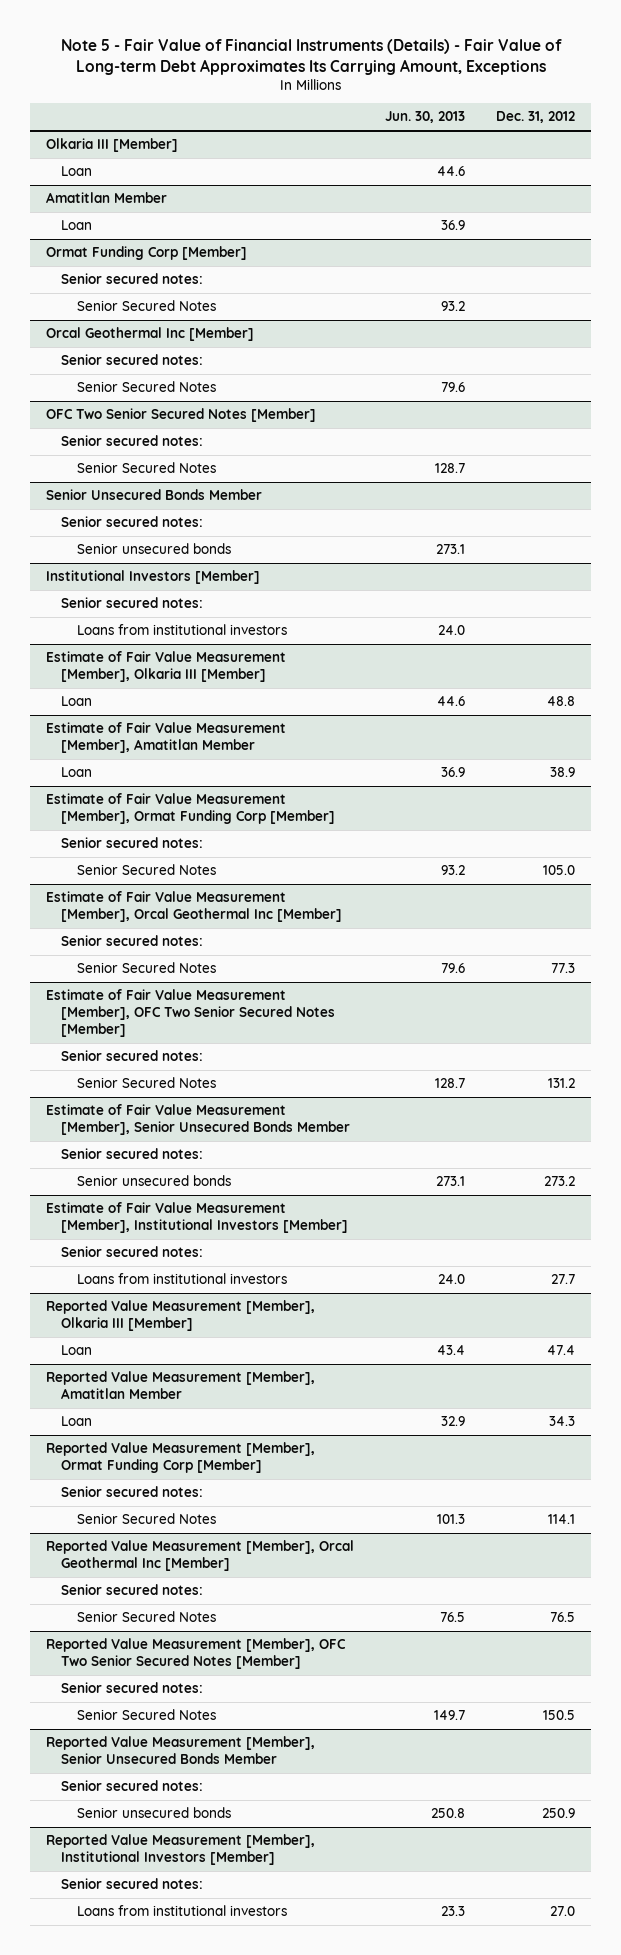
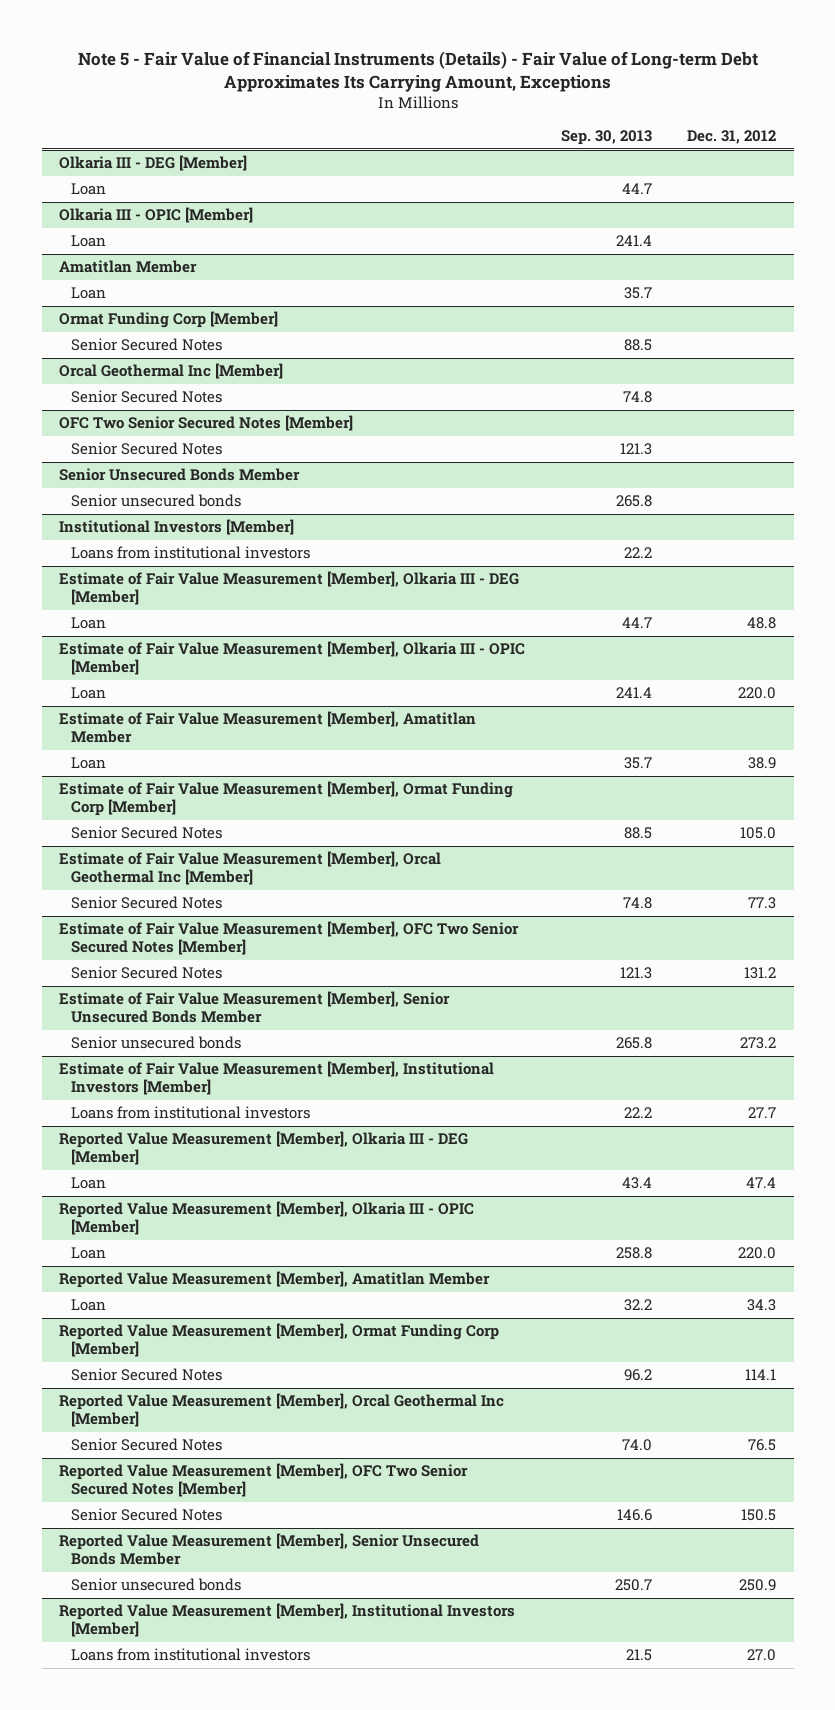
[385,111,466,124] Jun. 30, 2013 -> none
none -> [560,129,652,145] Sep. 30, 2013
[45,138,178,153] Olkaria III [Member] -> [59,155,248,172] Olkaria III - DEG [Member]
none -> [59,207,254,224] Olkaria III - OPIC [Member]
none -> [70,235,106,248] Loan
[61,273,204,285] Senior secured notes: -> none
[61,354,204,366] Senior secured notes: -> none
[61,435,204,447] Senior secured notes: -> none
[61,516,204,528] Senior secured notes: -> none
[61,597,204,609] Senior secured notes: -> none
[45,651,286,683] Estimate of Fair Value Measurement [Member], Olkaria III [Member] -> [59,571,520,605] Estimate of Fair Value Measurement [Member], Olkaria III - DEG [Member]
none -> [59,641,526,675] Estimate of Fair Value Measurement [Member], Olkaria III - OPIC [Member]
none -> [70,687,106,700] Loan
[61,837,204,849] Senior secured notes: -> none
[61,935,204,947] Senior secured notes: -> none
[61,1050,204,1062] Senior secured notes: -> none
[61,1148,204,1160] Senior secured notes: -> none
[61,1246,204,1258] Senior secured notes: -> none
[45,1300,315,1332] Reported Value Measurement [Member], Olkaria III [Member] -> [59,1131,469,1165] Reported Value Measurement [Member], Olkaria III - DEG [Member]
none -> [59,1201,475,1235] Reported Value Measurement [Member], Olkaria III - OPIC [Member]
none -> [70,1247,106,1260] Loan
[61,1486,204,1498] Senior secured notes: -> none
[61,1584,204,1596] Senior secured notes: -> none
[61,1682,204,1694] Senior secured notes: -> none
[61,1780,204,1792] Senior secured notes: -> none
[61,1878,204,1890] Senior secured notes: -> none

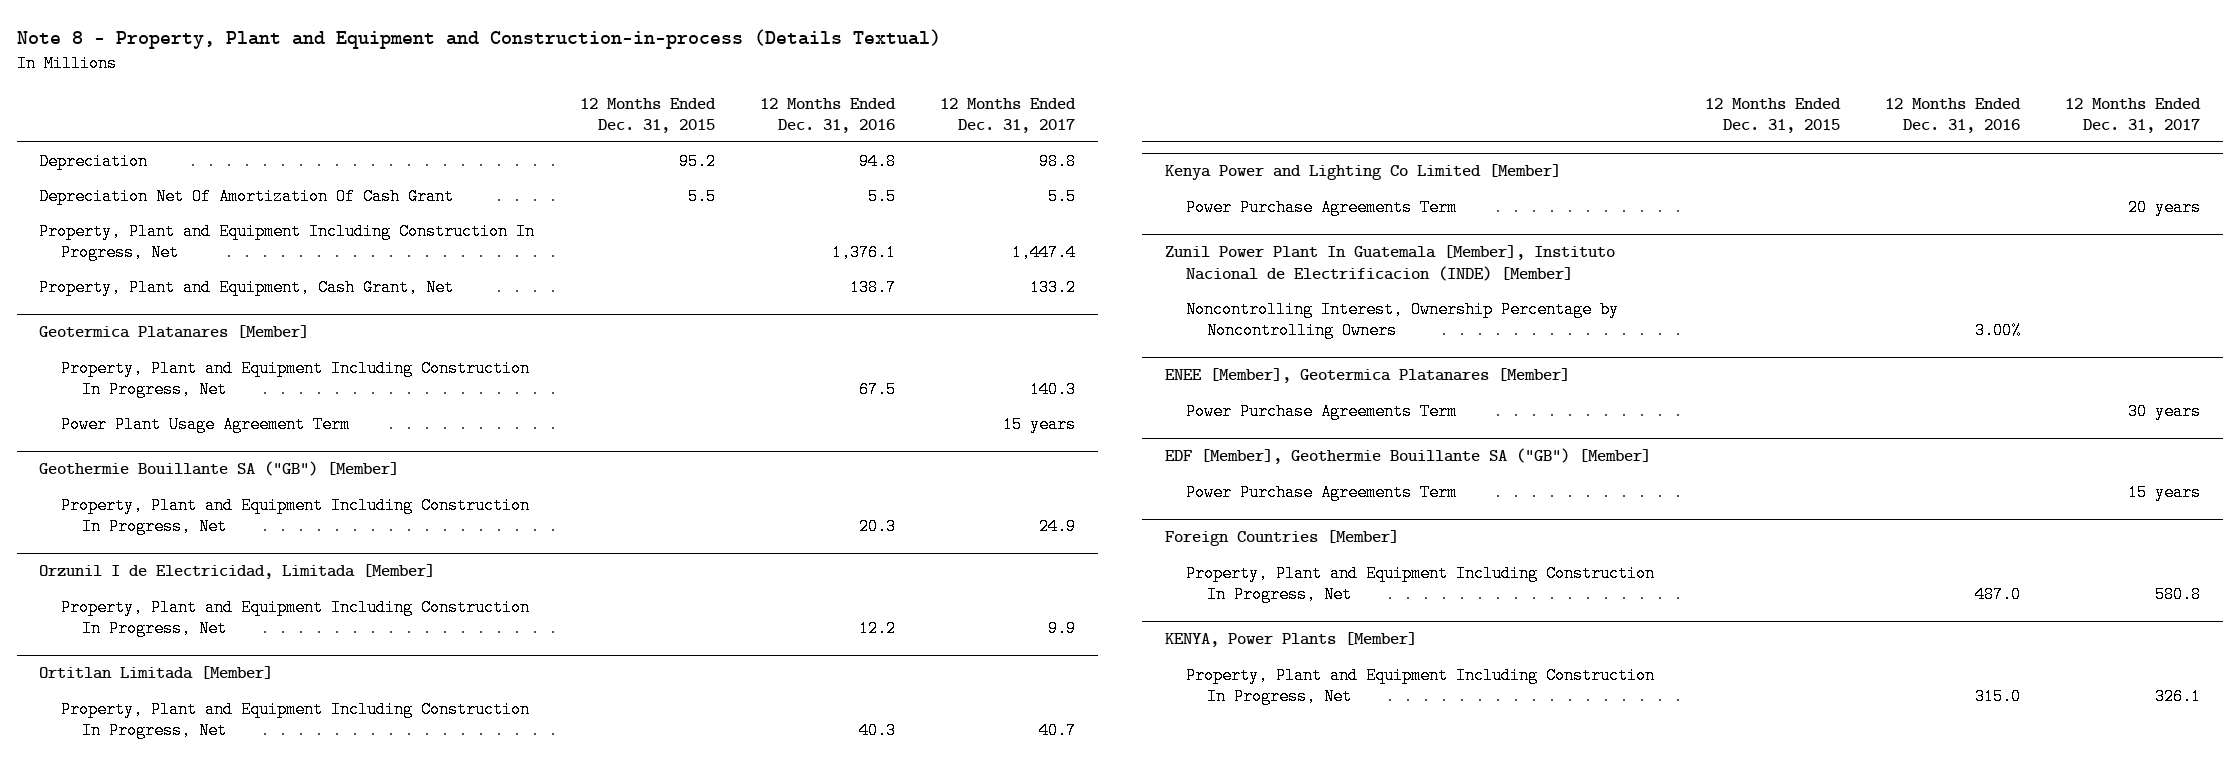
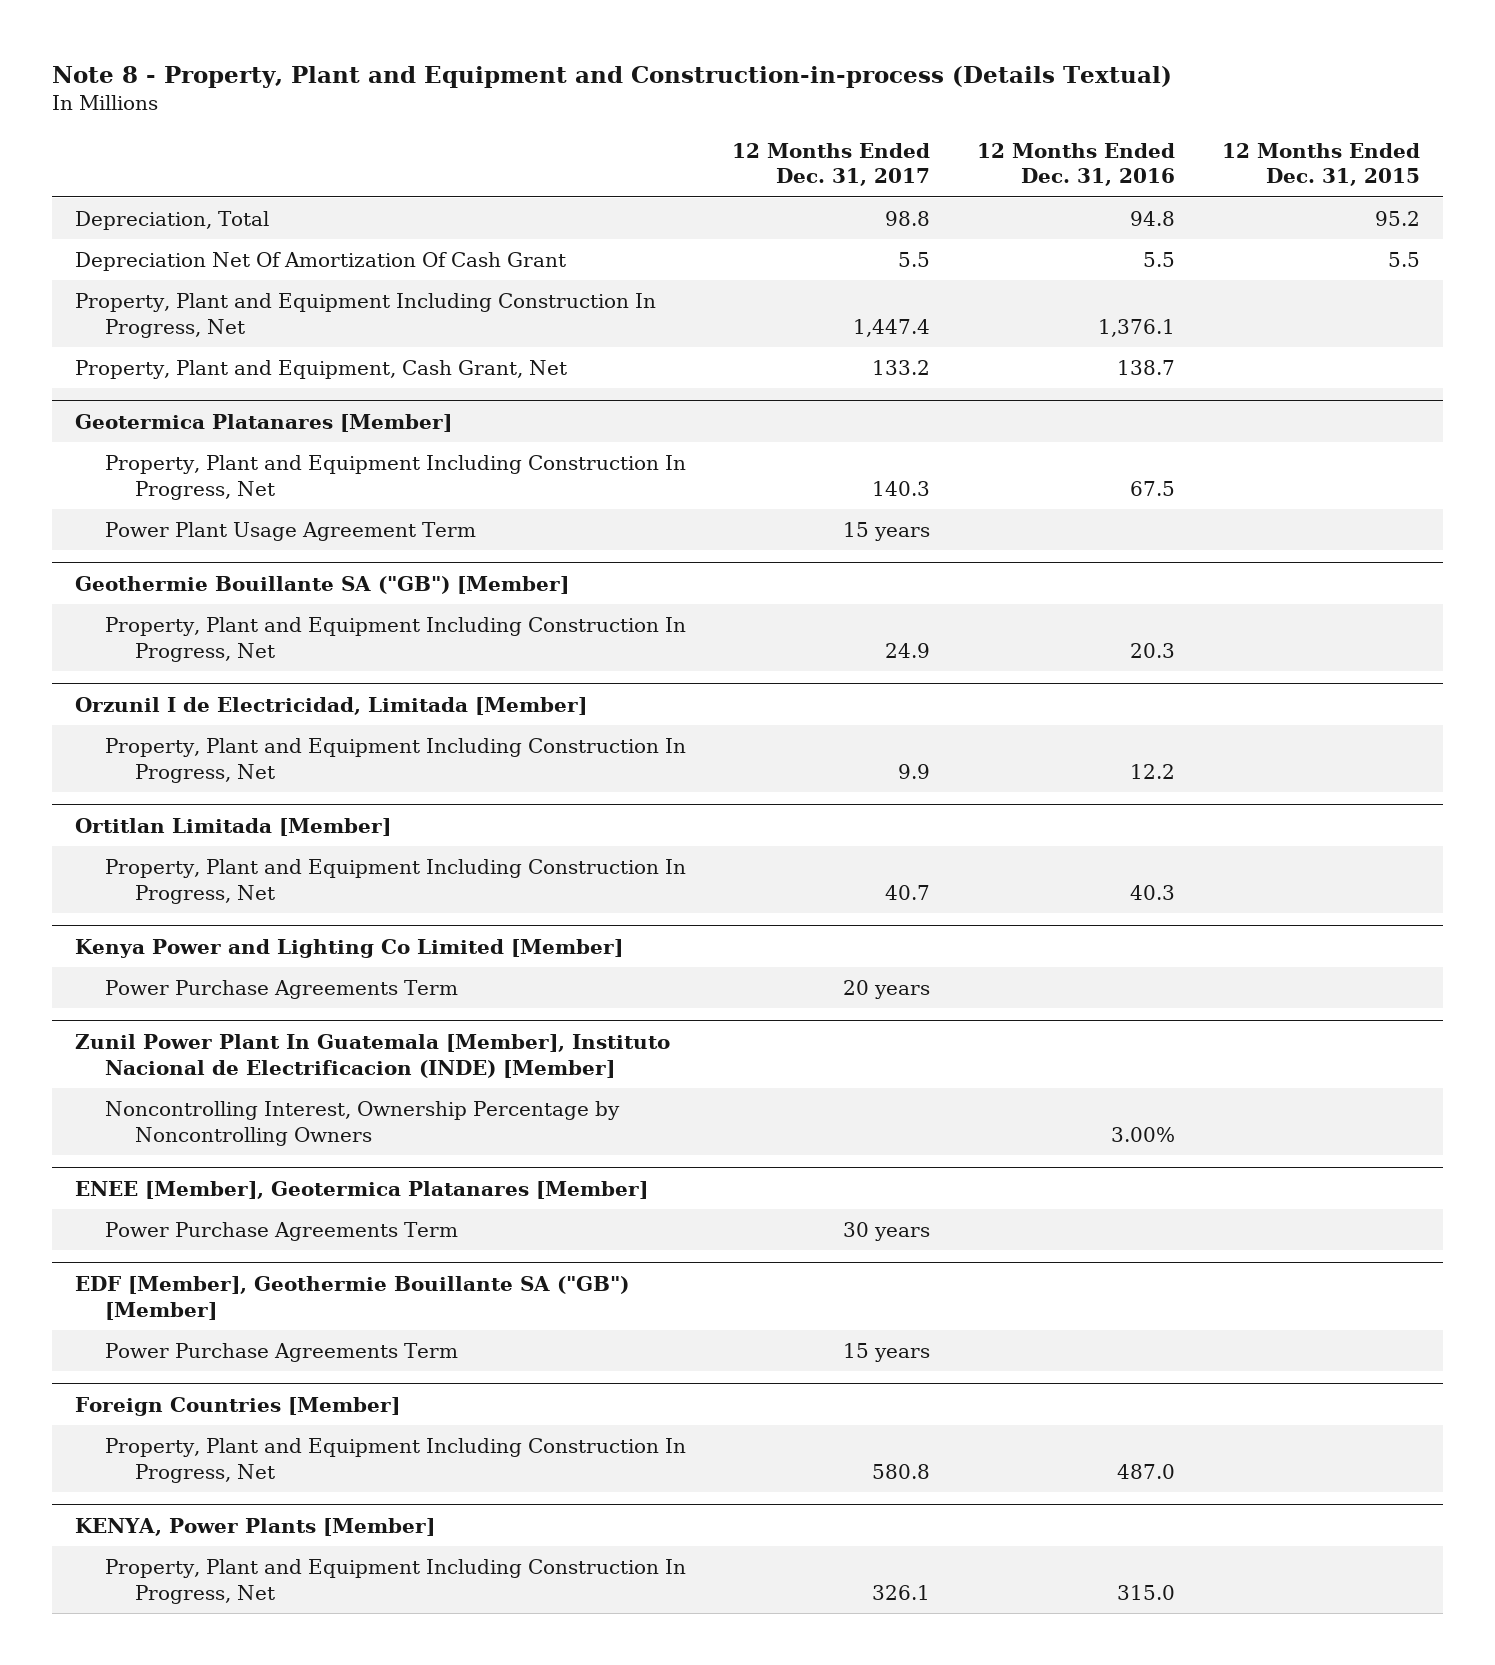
[39,152,149,170] Depreciation -> [74,210,269,230] Depreciation, Total

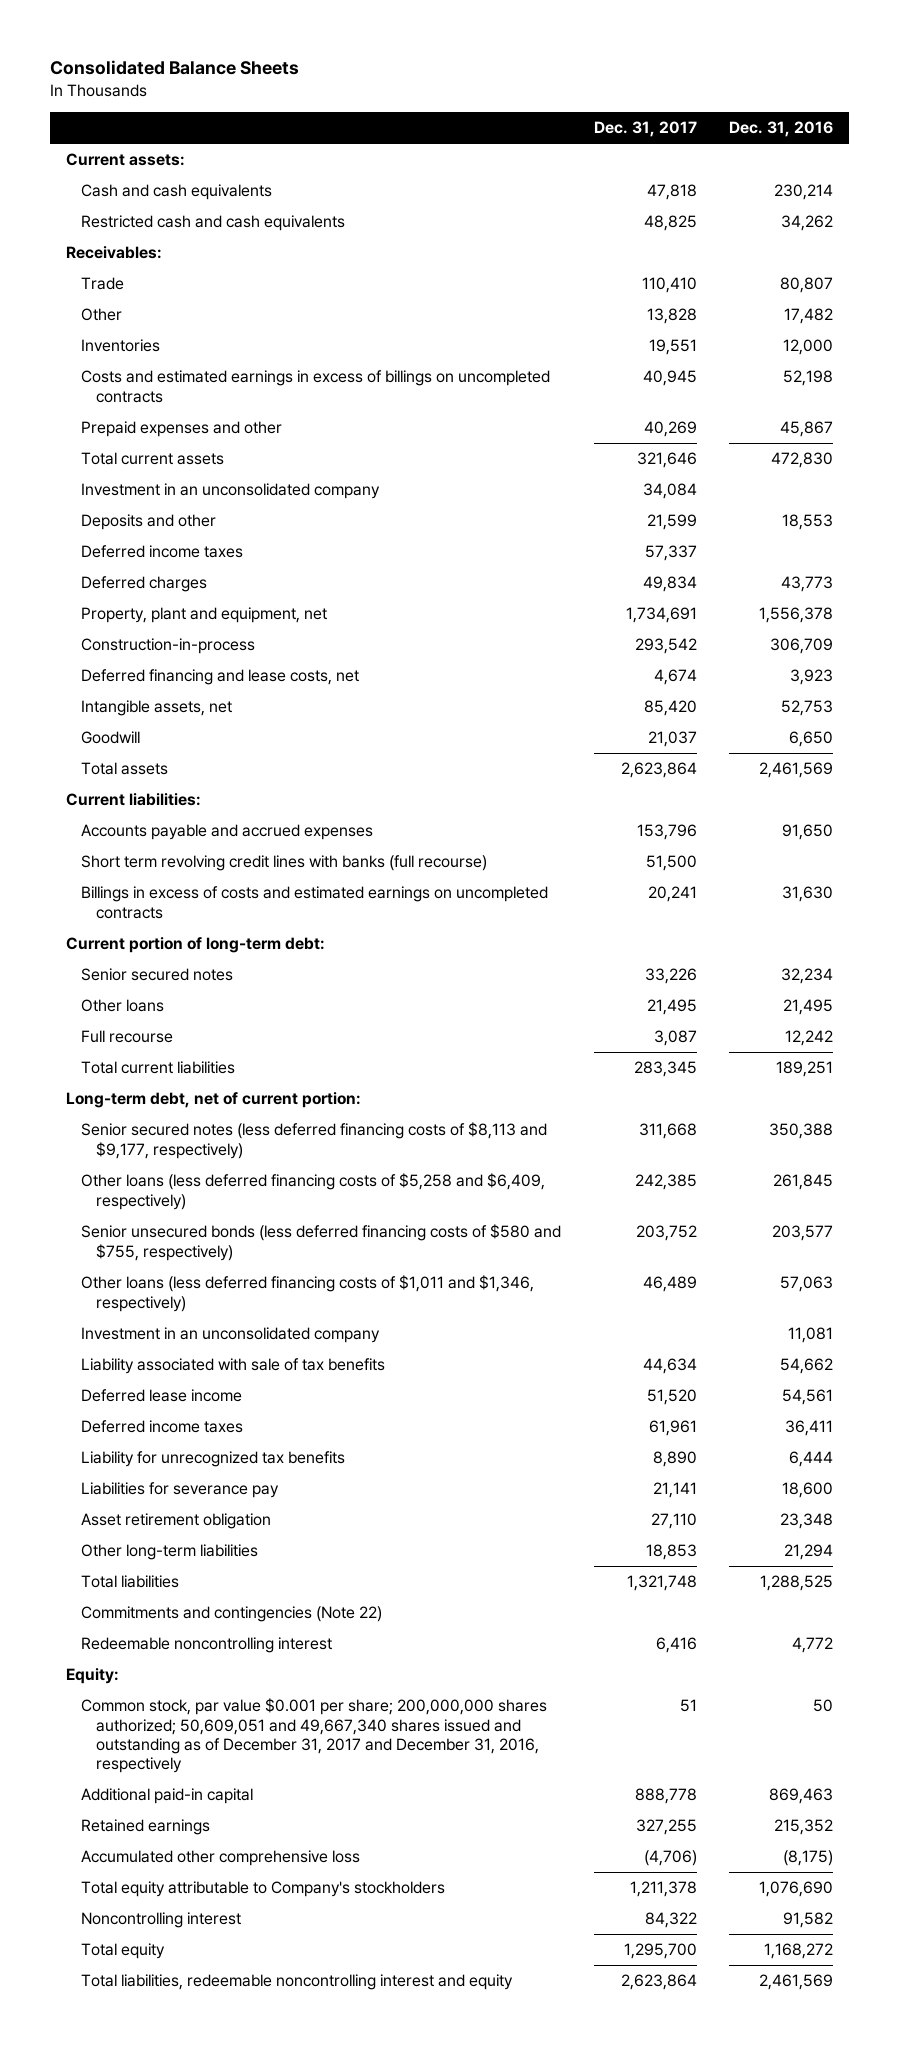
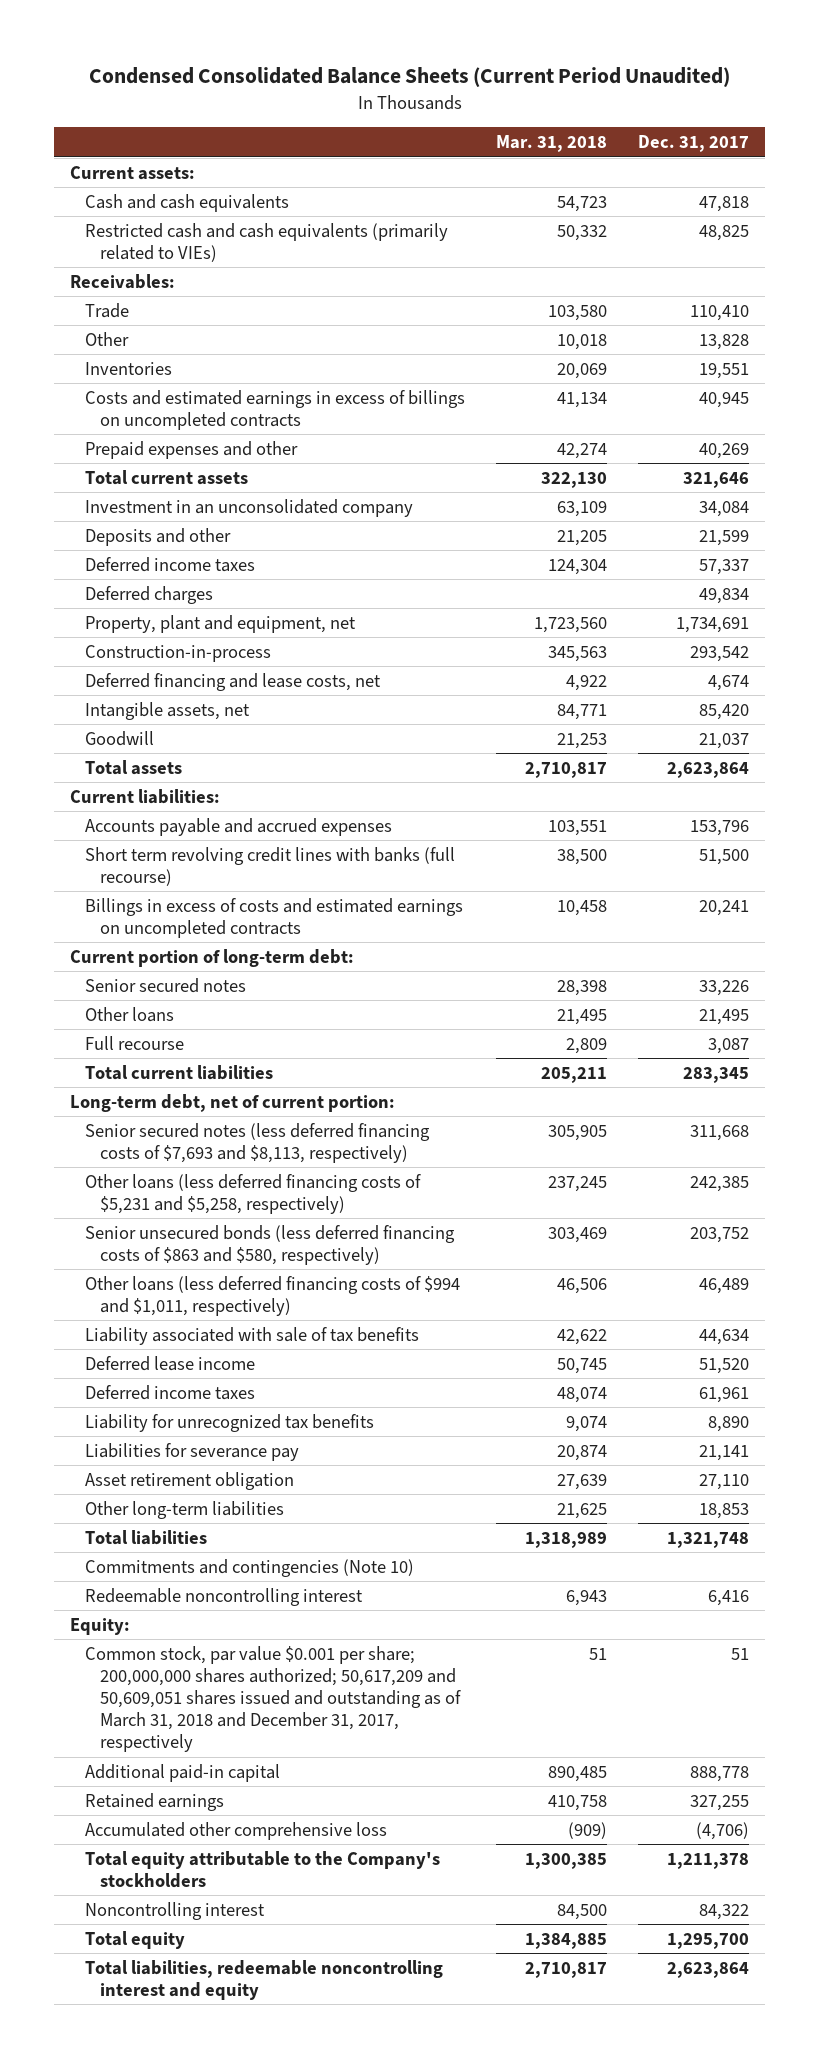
[49,60,299,76] Consolidated Balance Sheets -> [88,67,730,88] Condensed Consolidated Balance Sheets (Current Period Unaudited)
[729,120,834,137] Dec. 31, 2016 -> none
none -> [496,135,608,153] Mar. 31, 2018
[81,215,346,232] Restricted cash and cash equivalents -> [84,222,448,262] Restricted cash and cash equivalents (primarily related to VIEs)
[81,1327,381,1344] Investment in an unconsolidated company -> none
[81,1122,548,1159] Senior secured notes (less deferred financing costs of $8,113 and $9,177, respectively) -> [84,1122,430,1163] Senior secured notes (less deferred financing costs of $7,693 and $8,113, respectively)
[81,1173,546,1210] Other loans (less deferred financing costs of $5,258 and $6,409, respectively) -> [84,1173,421,1214] Other loans (less deferred financing costs of $5,231 and $5,258, respectively)
[81,1224,562,1261] Senior unsecured bonds (less deferred financing costs of $580 and $755, respectively) -> [84,1224,455,1265] Senior unsecured bonds (less deferred financing costs of $863 and $580, respectively)
[81,1275,535,1312] Other loans (less deferred financing costs of $1,011 and $1,346, respectively) -> [84,1275,460,1316] Other loans (less deferred financing costs of $994 and $1,011, respectively)
[81,1606,383,1623] Commitments and contingencies (Note 22) -> [84,1558,414,1577] Commitments and contingencies (Note 10)
[81,1698,548,1774] Common stock, par value $0.001 per share; 200,000,000 shares authorized; 50,609,051 and 49,667,340 shares issued and outstanding as of December 31, 2017 and December 31, 2016, respectively -> [84,1645,461,1753] Common stock, par value $0.001 per share; 200,000,000 shares authorized; 50,617,209 and 50,609,051 shares issued and outstanding as of March 31, 2018 and December 31, 2017, respectively
[81,1881,446,1898] Total equity attributable to Company's stockholders -> [84,1850,440,1888] Total equity attributable to the Company's stockholders

